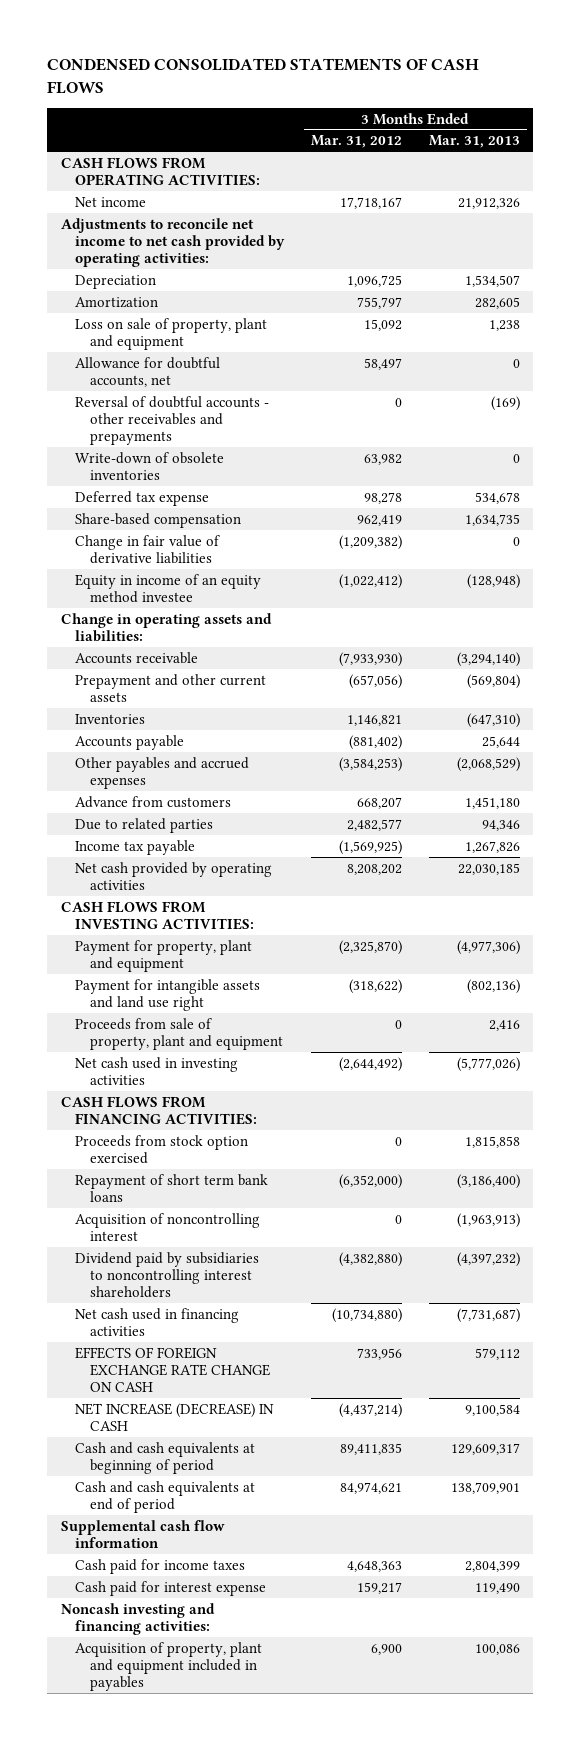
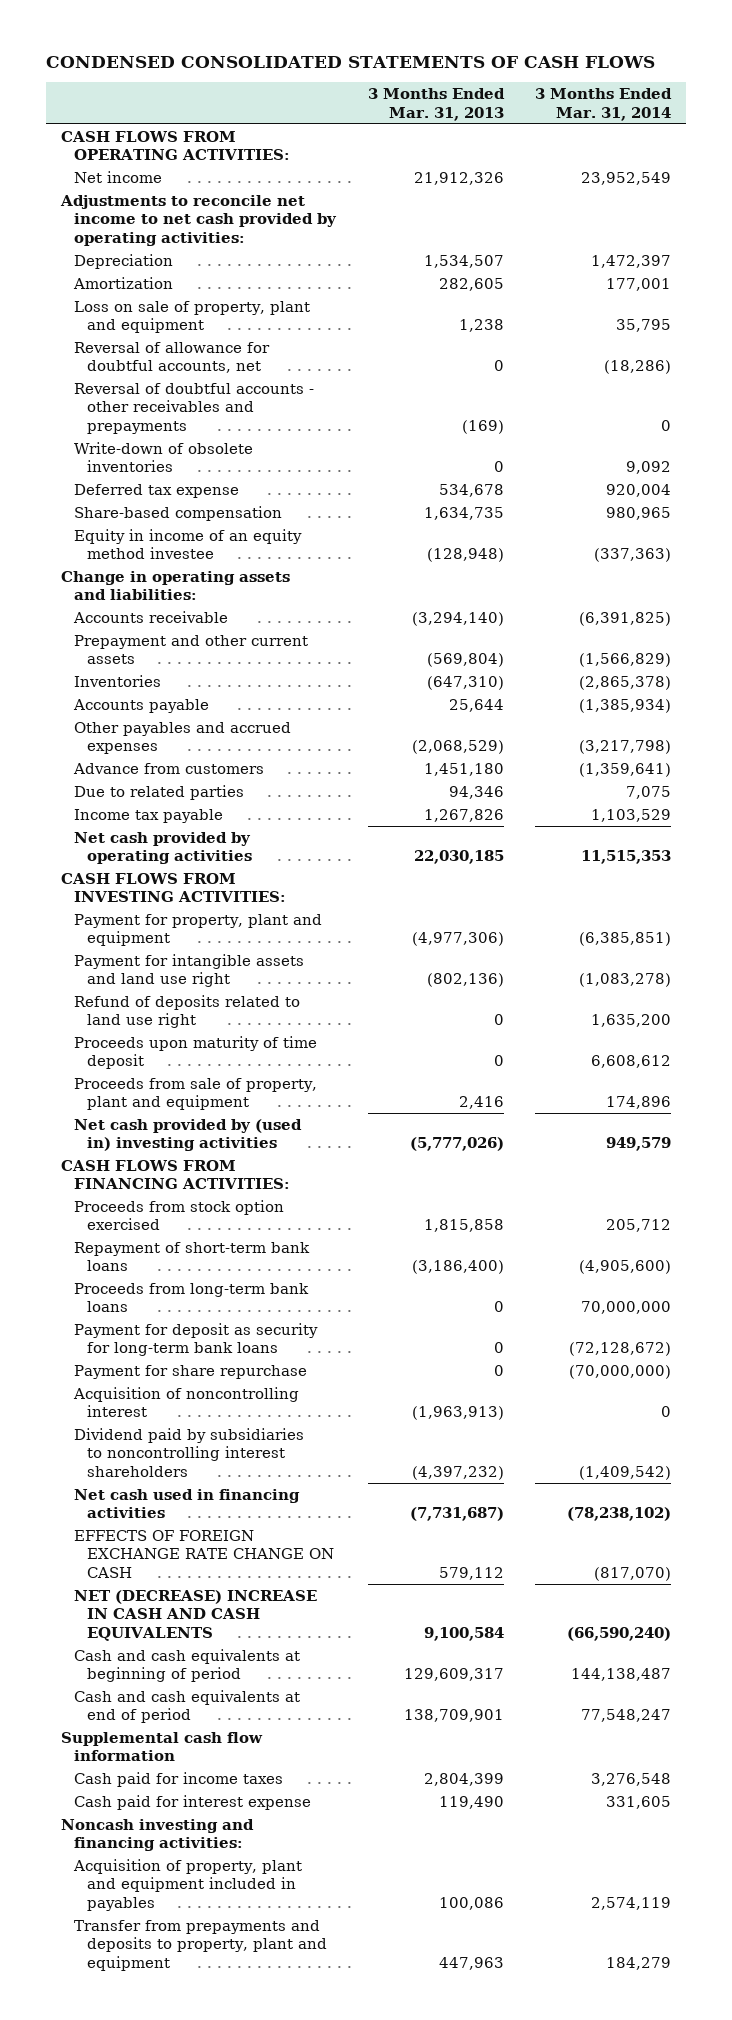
[311,135,403,149] Mar. 31, 2012 -> none
none -> [534,88,672,121] 3 Months Ended Mar. 31, 2014
[75,356,221,387] Allowance for doubtful accounts, net -> [74,341,271,374] Reversal of allowance for doubtful accounts, net
[75,534,221,564] Change in fair value of derivative liabilities -> none
none -> [74,994,301,1029] Refund of deposits related to land use right
none -> [74,1035,318,1070] Proceeds upon maturity of time deposit
[75,1056,239,1085] Net cash used in investing activities -> [74,1118,303,1152] Net cash provided by (used in) investing activities
[75,1173,269,1202] Repayment of short term bank loans -> [74,1241,311,1272] Repayment of short-term bank loans
none -> [74,1282,310,1313] Proceeds from long-term bank loans
none -> [74,1322,319,1357] Payment for deposit as security for long-term bank loans
none -> [74,1364,308,1379] Payment for share repurchase
[75,1402,275,1431] NET INCREASE (DECREASE) IN CASH -> [74,1589,318,1641] NET (DECREASE) INCREASE IN CASH AND CASH EQUIVALENTS
none -> [74,1919,328,1971] Transfer from prepayments and deposits to property, plant and equipment

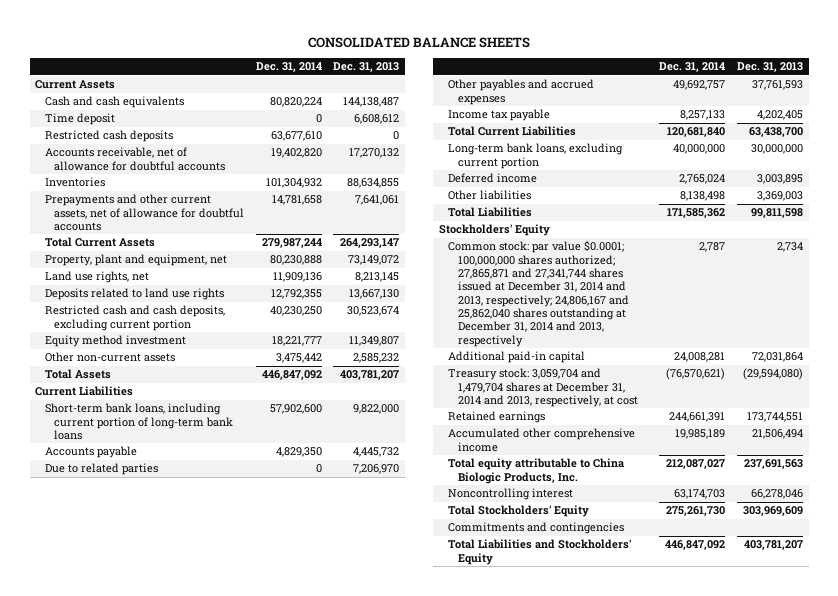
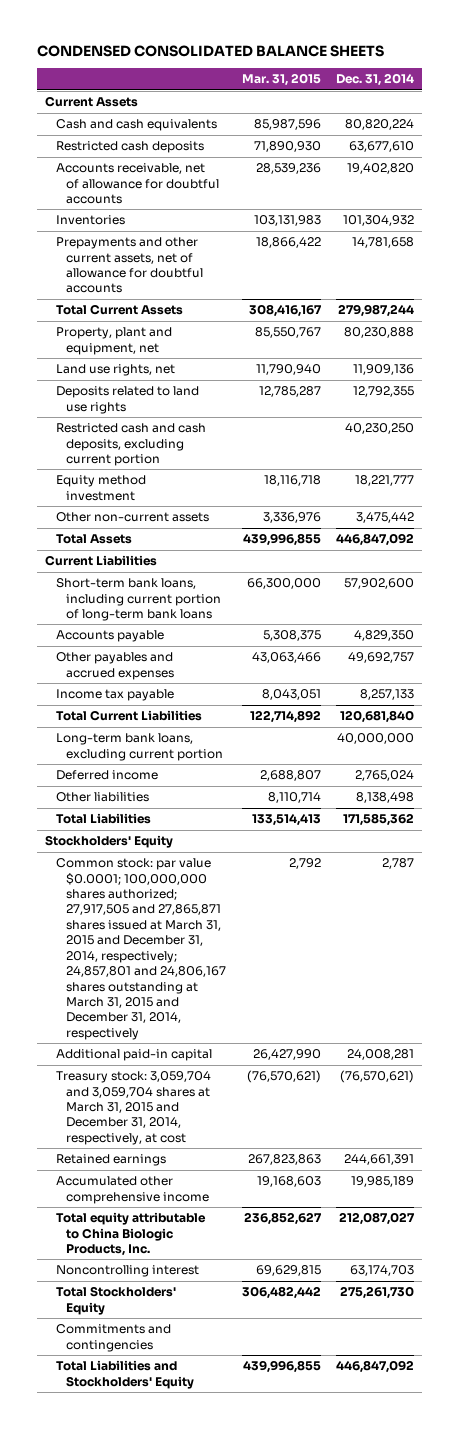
[308,36,531,48] CONSOLIDATED BALANCE SHEETS -> [37,44,385,57] CONDENSED CONSOLIDATED BALANCE SHEETS
[333,62,400,73] Dec. 31, 2013 -> none
none -> [241,73,321,87] Mar. 31, 2015
[44,113,115,126] Time deposit -> none
[44,463,158,476] Due to related parties -> none
[448,240,629,347] Common stock: par value $0.0001; 100,000,000 shares authorized; 27,865,871 and 27,341,744 shares issued at December 31, 2014 and 2013, respectively; 24,806,167 and 25,862,040 shares outstanding at December 31, 2014 and 2013, respectively -> [55,858,226,1040] Common stock: par value $0.0001; 100,000,000 shares authorized; 27,917,505 and 27,865,871 shares issued at March 31, 2015 and December 31, 2014, respectively; 24,857,801 and 24,806,167 shares outstanding at March 31, 2015 and December 31, 2014, respectively
[448,368,638,407] Treasury stock: 3,059,704 and 1,479,704 shares at December 31, 2014 and 2013, respectively, at cost -> [55,1071,211,1145] Treasury stock: 3,059,704 and 3,059,704 shares at March 31, 2015 and December 31, 2014, respectively, at cost

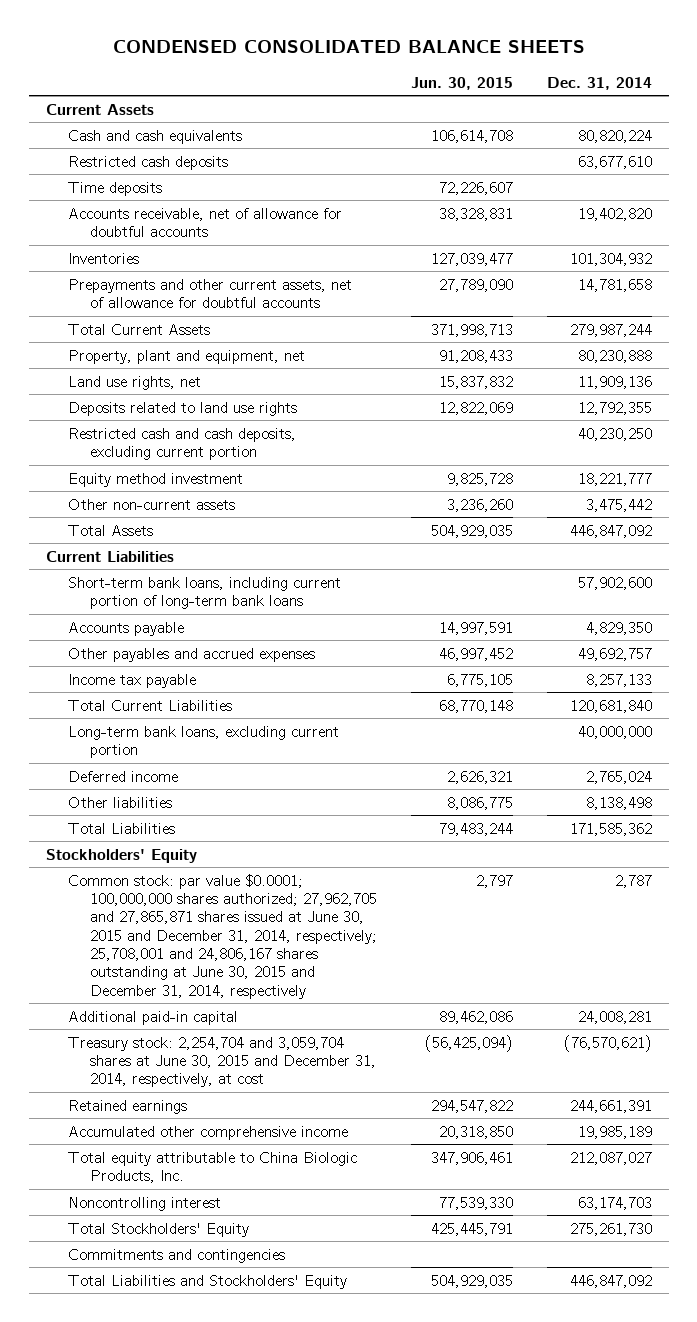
[241,73,321,87] Mar. 31, 2015 -> none
none -> [410,76,513,90] Jun. 30, 2015
none -> [67,181,162,196] Time deposits
[55,858,226,1040] Common stock: par value $0.0001; 100,000,000 shares authorized; 27,917,505 and 27,865,871 shares issued at March 31, 2015 and December 31, 2014, respectively; 24,857,801 and 24,806,167 shares outstanding at March 31, 2015 and December 31, 2014, respectively -> [67,873,377,999] Common stock: par value $0.0001; 100,000,000 shares authorized; 27,962,705 and 27,865,871 shares issued at June 30, 2015 and December 31, 2014, respectively; 25,708,001 and 24,806,167 shares outstanding at June 30, 2015 and December 31, 2014, respectively
[55,1071,211,1145] Treasury stock: 3,059,704 and 3,059,704 shares at March 31, 2015 and December 31, 2014, respectively, at cost -> [67,1036,376,1088] Treasury stock: 2,254,704 and 3,059,704 shares at June 30, 2015 and December 31, 2014, respectively, at cost

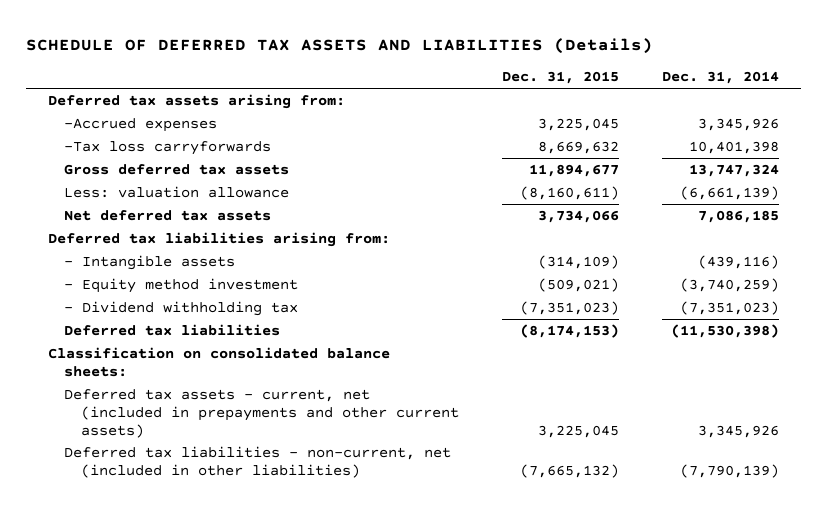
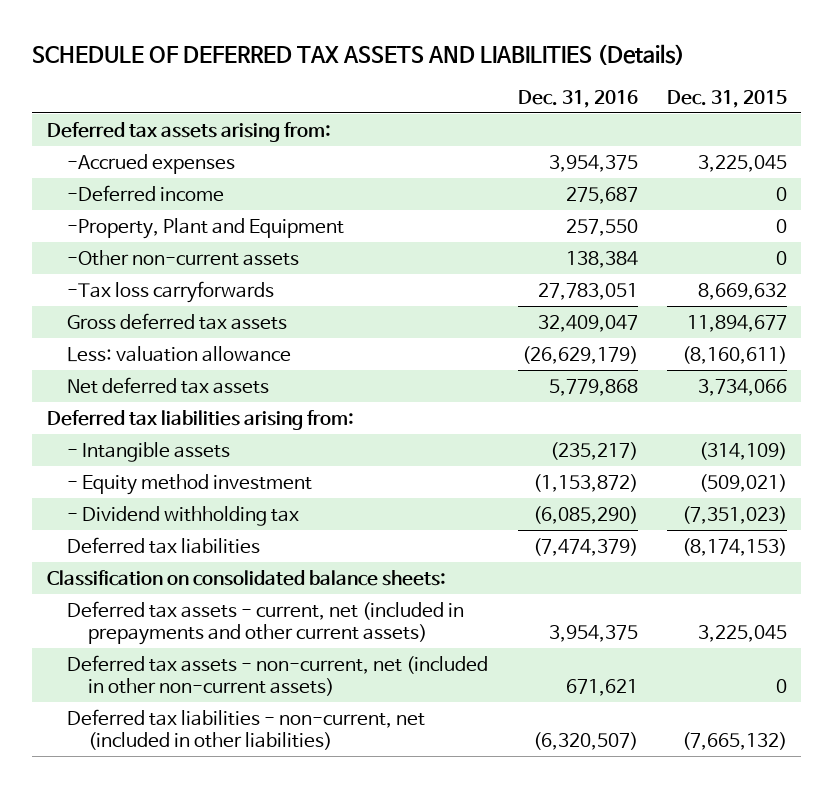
[662,71,780,85] Dec. 31, 2014 -> none
none -> [517,89,638,108] Dec. 31, 2016
none -> [67,184,225,202] -Deferred income
none -> [67,217,345,239] -Property, Plant and Equipment
none -> [67,249,300,266] -Other non-current assets
none -> [67,654,489,697] Deferred tax assets - non-current, net (included in other non-current assets)

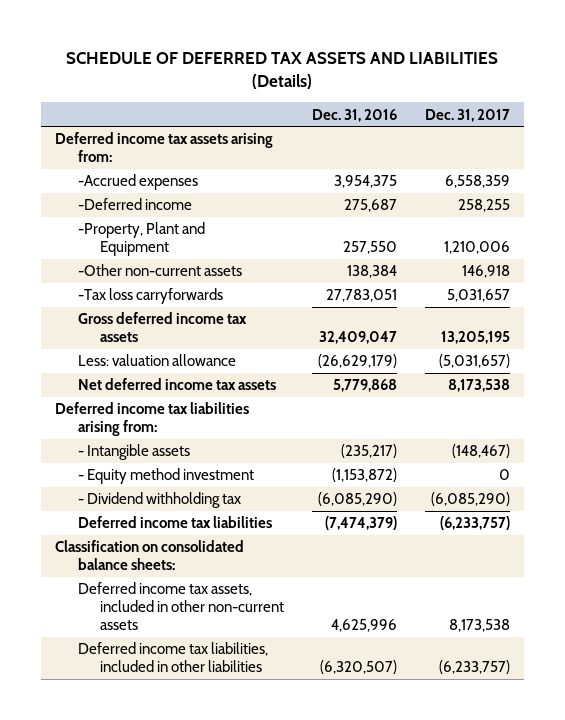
[666,89,787,108] Dec. 31, 2015 -> none
none -> [424,108,510,122] Dec. 31, 2017
[47,121,332,142] Deferred tax assets arising from: -> [55,132,274,163] Deferred income tax assets arising from:
[67,312,288,330] Gross deferred tax assets -> [77,312,247,343] Gross deferred income tax assets
[67,376,270,394] Net deferred tax assets -> [77,378,276,391] Net deferred income tax assets
[47,409,355,430] Deferred tax liabilities arising from: -> [55,402,250,437] Deferred income tax liabilities arising from:
[67,536,261,554] Deferred tax liabilities -> [77,516,272,529] Deferred income tax liabilities
[67,600,465,646] Deferred tax assets - current, net (included in prepayments and other current assets) -> none
[67,654,489,697] Deferred tax assets - non-current, net (included in other non-current assets) -> [77,582,284,631] Deferred income tax assets, included in other non-current assets
[565,679,638,697] 671,621 -> [330,619,397,633] 4,625,996
[67,708,426,751] Deferred tax liabilities - non-current, net (included in other liabilities) -> [77,642,268,673] Deferred income tax liabilities, included in other liabilities

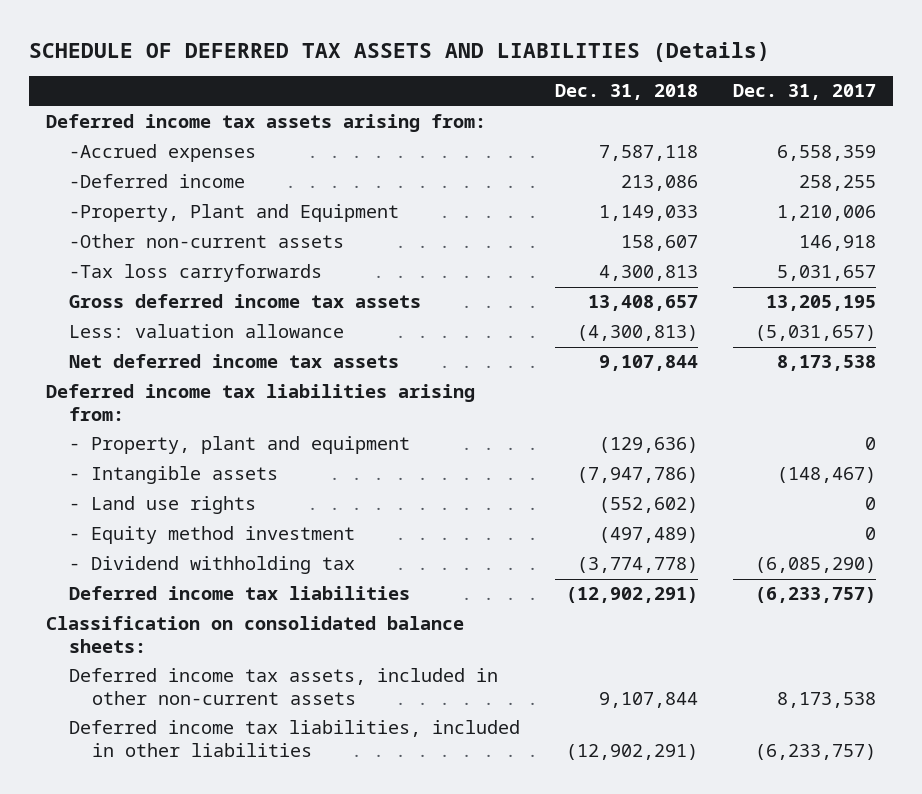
[311,108,397,122] Dec. 31, 2016 -> none
none -> [555,84,699,101] Dec. 31, 2018
none -> [69,436,411,455] - Property, plant and equipment
none -> [69,496,257,515] - Land use rights

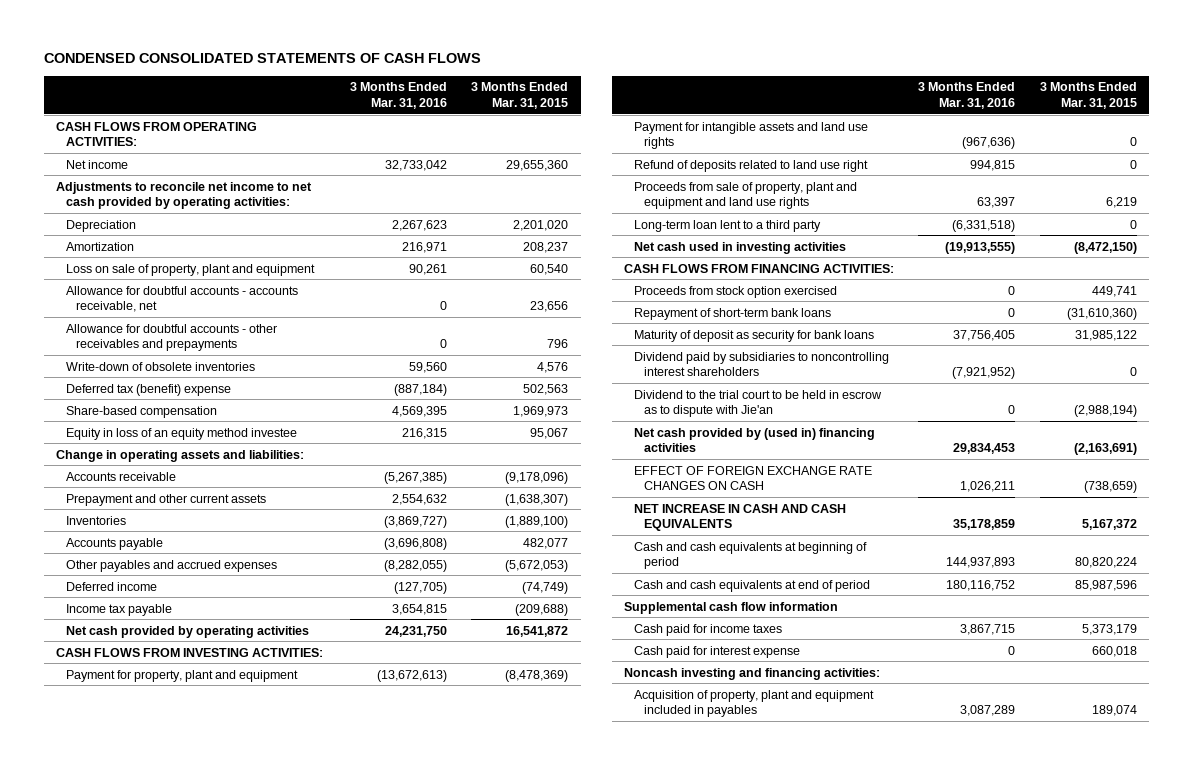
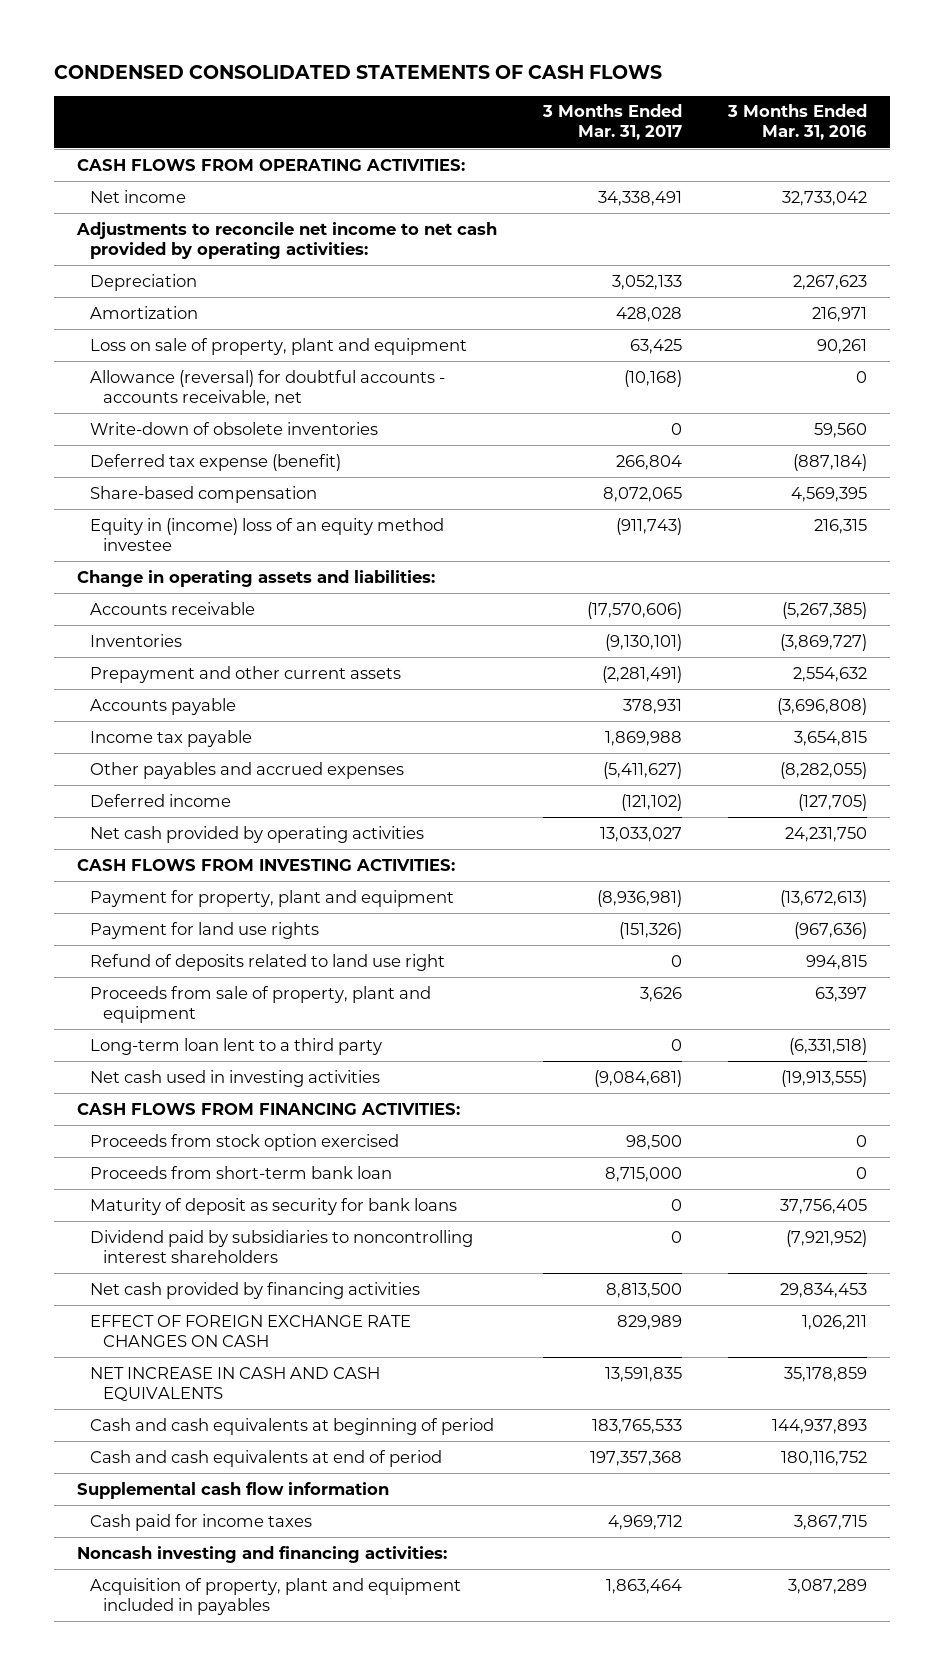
[471,82,569,109] 3 Months Ended Mar. 31, 2015 -> none
none -> [541,104,682,141] 3 Months Ended Mar. 31, 2017
[65,323,277,352] Allowance for doubtful accounts - other receivables and prepayments -> none
[65,285,298,313] Allowance for doubtful accounts - accounts receivable, net -> [89,369,445,406] Allowance (reversal) for doubtful accounts - accounts receivable, net
[65,383,231,396] Deferred tax (benefit) expense -> [89,453,341,471] Deferred tax expense (benefit)
[65,427,297,440] Equity in loss of an equity method investee -> [89,517,444,551] Equity in (income) loss of an equity method investee
[65,493,266,506] Prepayment and other current assets -> [89,665,401,683] Prepayment and other current assets
[65,603,172,616] Income tax payable -> [89,729,252,747] Income tax payable
[633,121,868,150] Payment for intangible assets and land use rights -> [89,921,319,939] Payment for land use rights
[633,181,857,210] Proceeds from sale of property, plant and equipment and land use rights -> [89,985,431,1023] Proceeds from sale of property, plant and equipment
[633,307,831,320] Repayment of short-term bank loans -> [89,1165,392,1179] Proceeds from short-term bank loan
[633,389,882,418] Dividend to the trial court to be held in escrow as to dispute with Jie'an -> none
[633,427,875,453] Net cash provided by (used in) financing activities -> [89,1281,420,1299] Net cash provided by financing activities
[633,645,800,658] Cash paid for interest expense -> none

